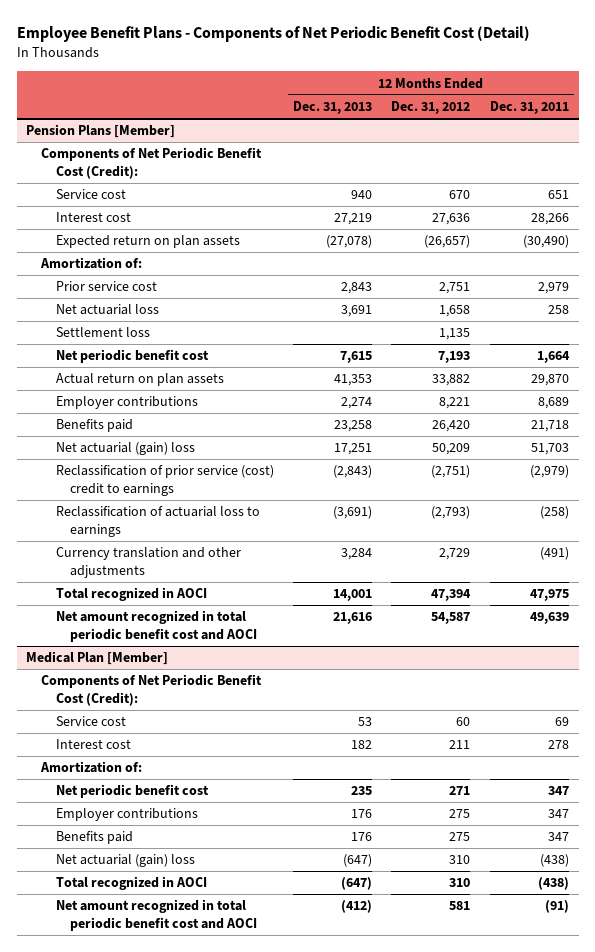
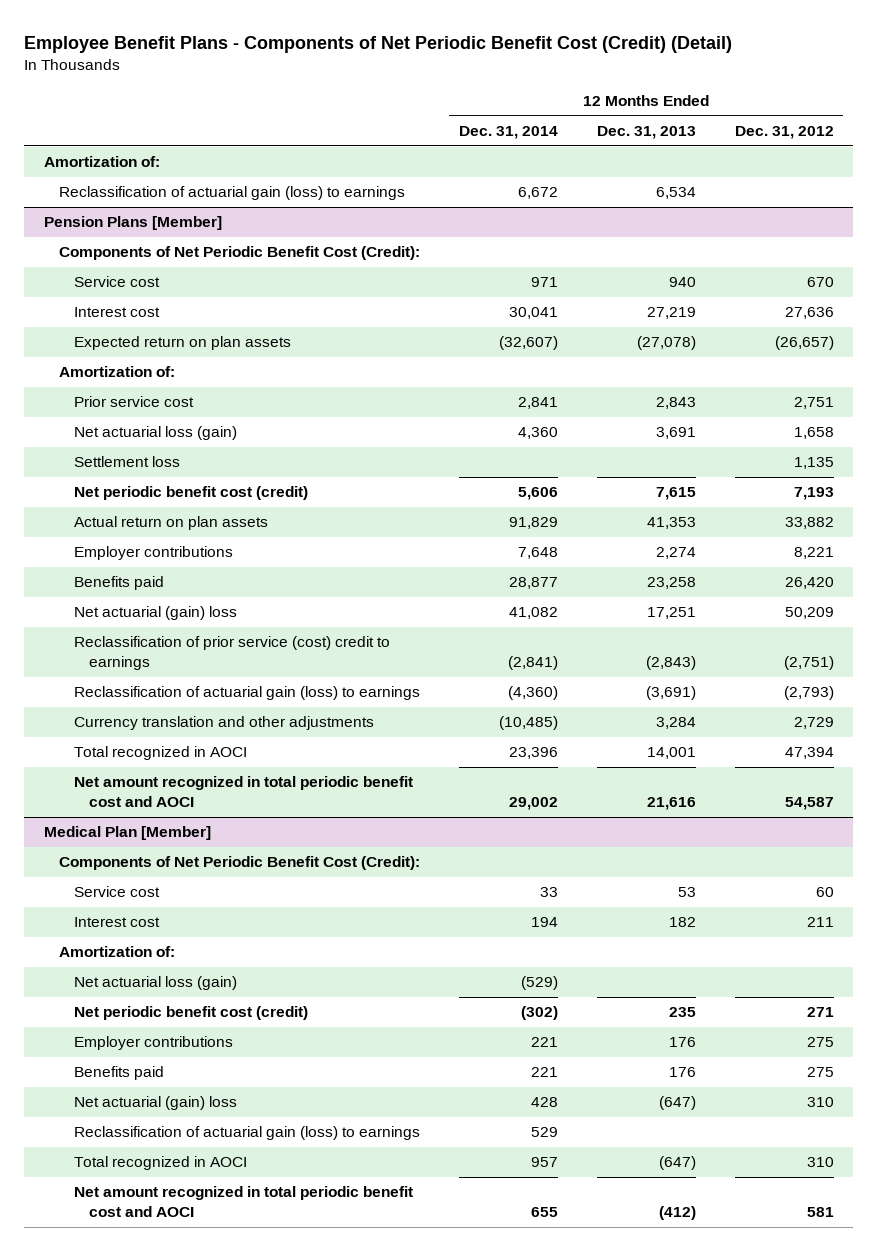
[16,26,530,43] Employee Benefit Plans - Components of Net Periodic Benefit Cost (Detail) -> [24,35,733,53] Employee Benefit Plans - Components of Net Periodic Benefit Cost (Credit) (Detail)
[489,101,569,115] Dec. 31, 2011 -> none
none -> [459,125,559,139] Dec. 31, 2014
none -> [43,156,160,168] Amortization of:
none -> [59,186,406,201] Reclassification of actuarial gain (loss) to earnings
[55,304,159,316] Net actuarial loss -> [74,426,238,441] Net actuarial loss (gain)
[55,349,209,364] Net periodic benefit cost -> [74,486,309,501] Net periodic benefit cost (credit)
[55,506,260,538] Reclassification of actuarial loss to earnings -> [74,686,421,701] Reclassification of actuarial gain (loss) to earnings
none -> [74,976,238,991] Net actuarial loss (gain)
[55,784,209,799] Net periodic benefit cost -> [74,1006,309,1021] Net periodic benefit cost (credit)
none -> [74,1126,421,1141] Reclassification of actuarial gain (loss) to earnings

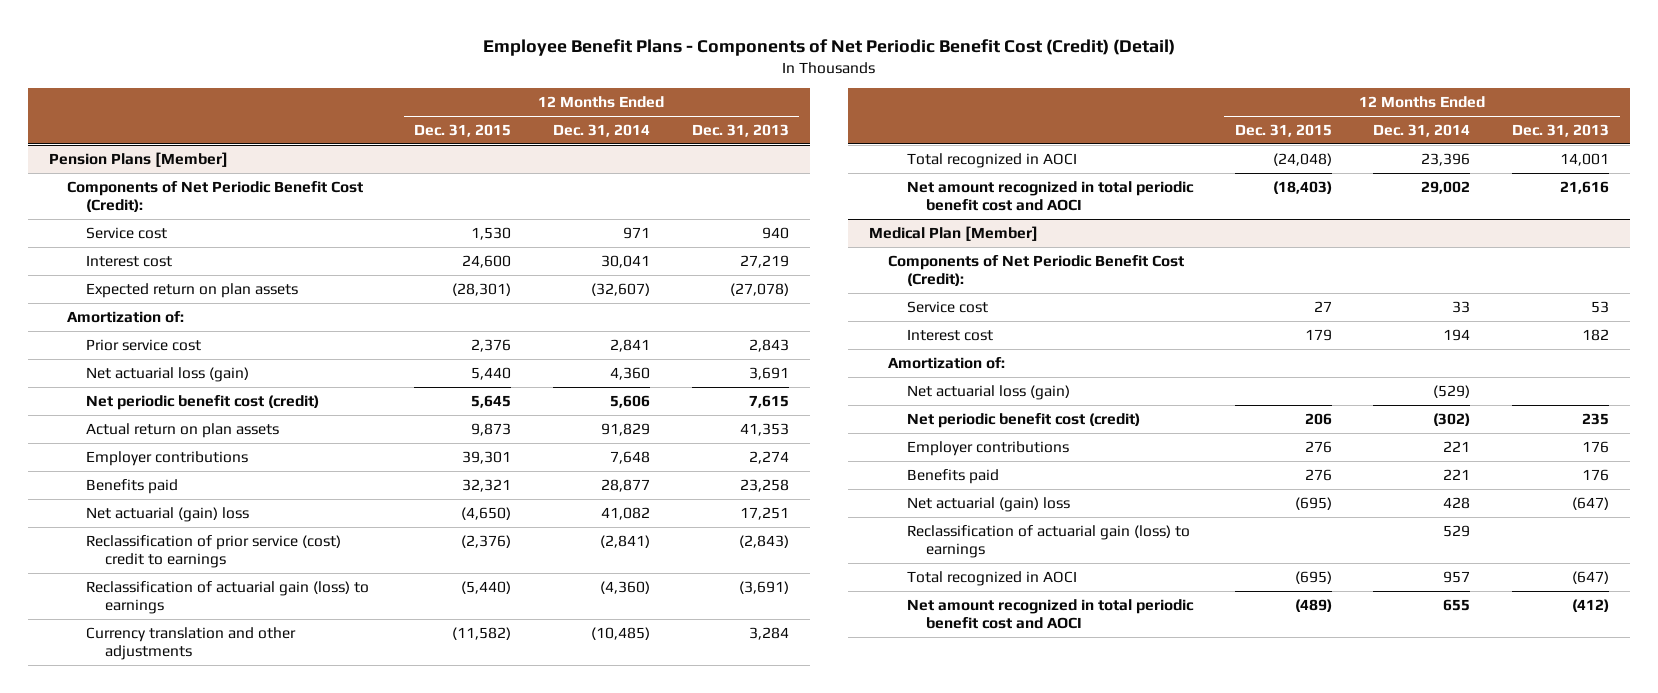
[734,125,834,139] Dec. 31, 2012 -> none
none -> [414,124,512,138] Dec. 31, 2015
[43,156,160,168] Amortization of: -> none
[59,186,406,201] Reclassification of actuarial gain (loss) to earnings -> none
[74,456,181,468] Settlement loss -> none

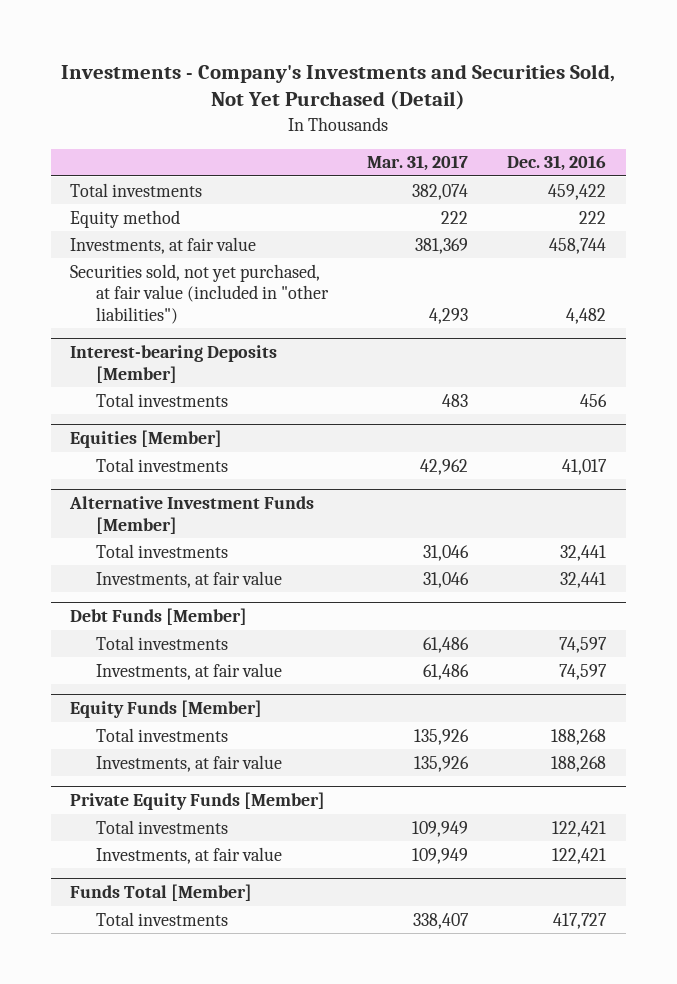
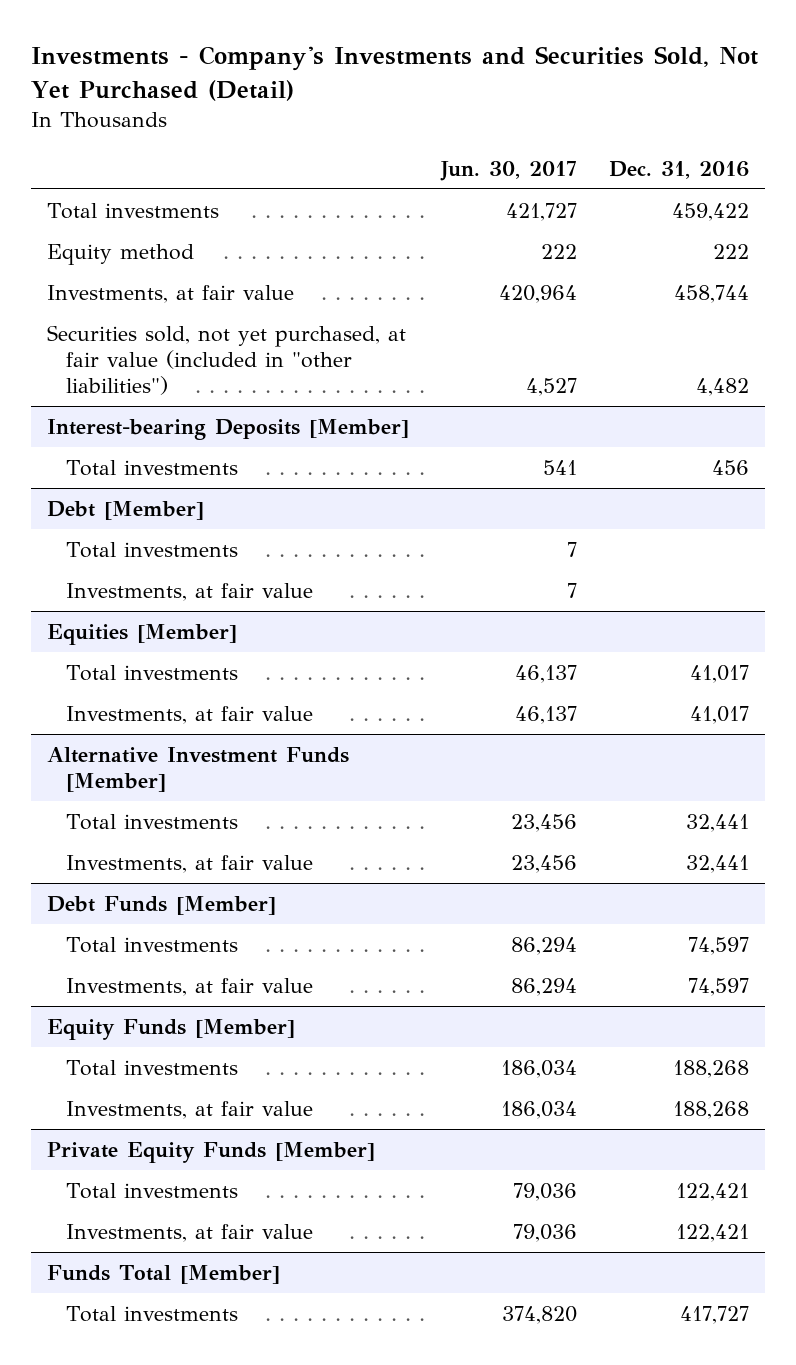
[367,155,469,172] Mar. 31, 2017 -> none
none -> [440,160,578,181] Jun. 30, 2017
none -> [47,500,205,520] Debt [Member]
none -> [65,541,238,558] Total investments
none -> [65,582,313,601] Investments, at fair value
none -> [65,705,313,724] Investments, at fair value

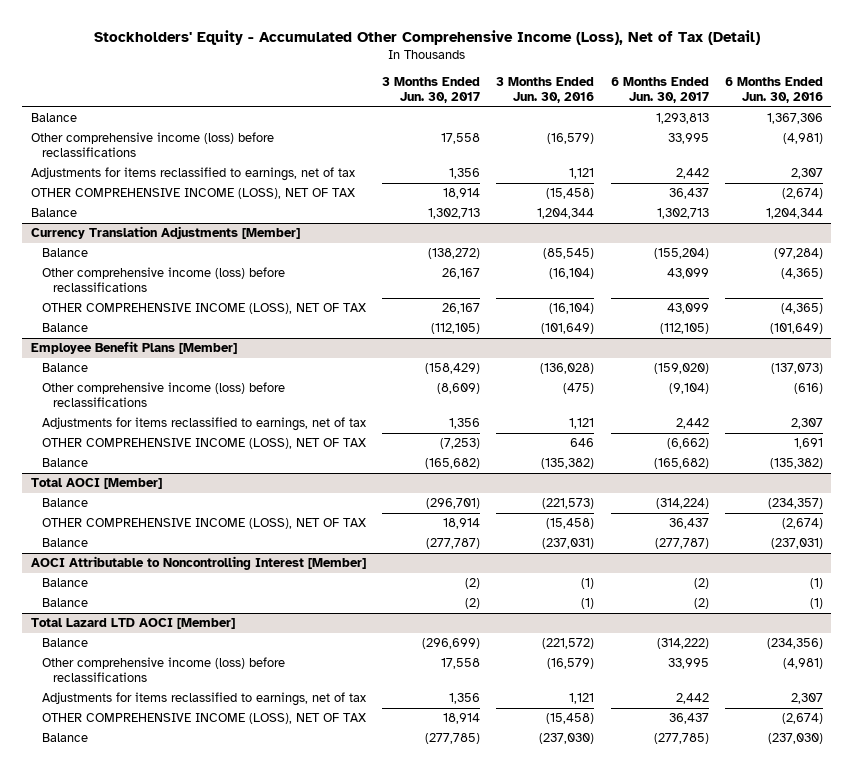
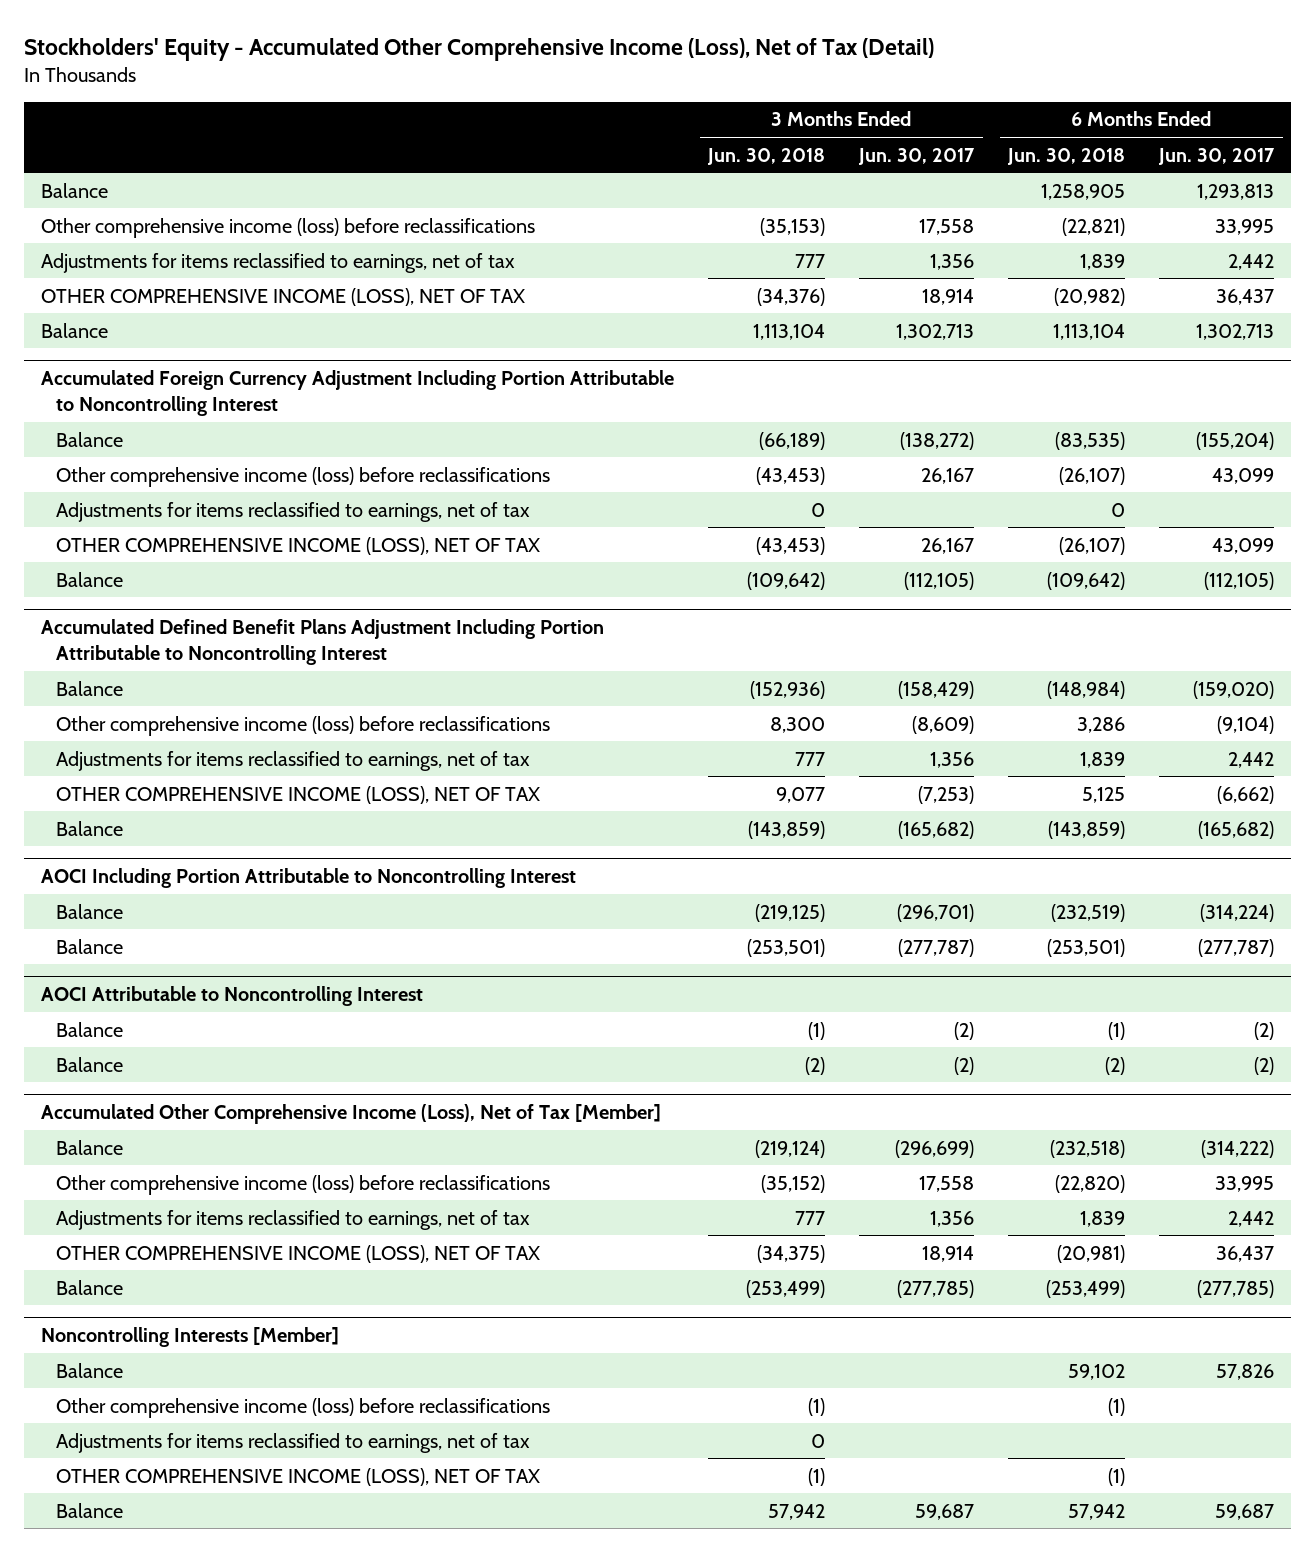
[496,76,595,103] 3 Months Ended Jun. 30, 2016 -> none
[725,76,824,103] 6 Months Ended Jun. 30, 2016 -> none
none -> [707,147,826,165] Jun. 30, 2018
none -> [1007,147,1126,165] Jun. 30, 2018
[30,226,300,240] Currency Translation Adjustments [Member] -> [41,370,675,416] Accumulated Foreign Currency Adjustment Including Portion Attributable to Noncontrolling Interest
none -> [56,501,531,522] Adjustments for items reclassified to earnings, net of tax
[30,341,237,355] Employee Benefit Plans [Member] -> [41,619,605,665] Accumulated Defined Benefit Plans Adjustment Including Portion Attributable to Noncontrolling Interest
[30,478,162,490] Total AOCI [Member] -> [41,868,577,889] AOCI Including Portion Attributable to Noncontrolling Interest
[41,518,366,530] OTHER COMPREHENSIVE INCOME (LOSS), NET OF TAX -> none
[30,556,366,571] AOCI Attributable to Noncontrolling Interest [Member] -> [41,986,424,1007] AOCI Attributable to Noncontrolling Interest
[30,618,235,630] Total Lazard LTD AOCI [Member] -> [41,1104,662,1125] Accumulated Other Comprehensive Income (Loss), Net of Tax [Member]
none -> [41,1327,340,1348] Noncontrolling Interests [Member]
none -> [56,1362,124,1378] Balance
none -> [56,1397,551,1418] Other comprehensive income (loss) before reclassifications
none -> [56,1432,531,1453] Adjustments for items reclassified to earnings, net of tax
none -> [56,1467,541,1486] OTHER COMPREHENSIVE INCOME (LOSS), NET OF TAX
none -> [56,1502,124,1518] Balance

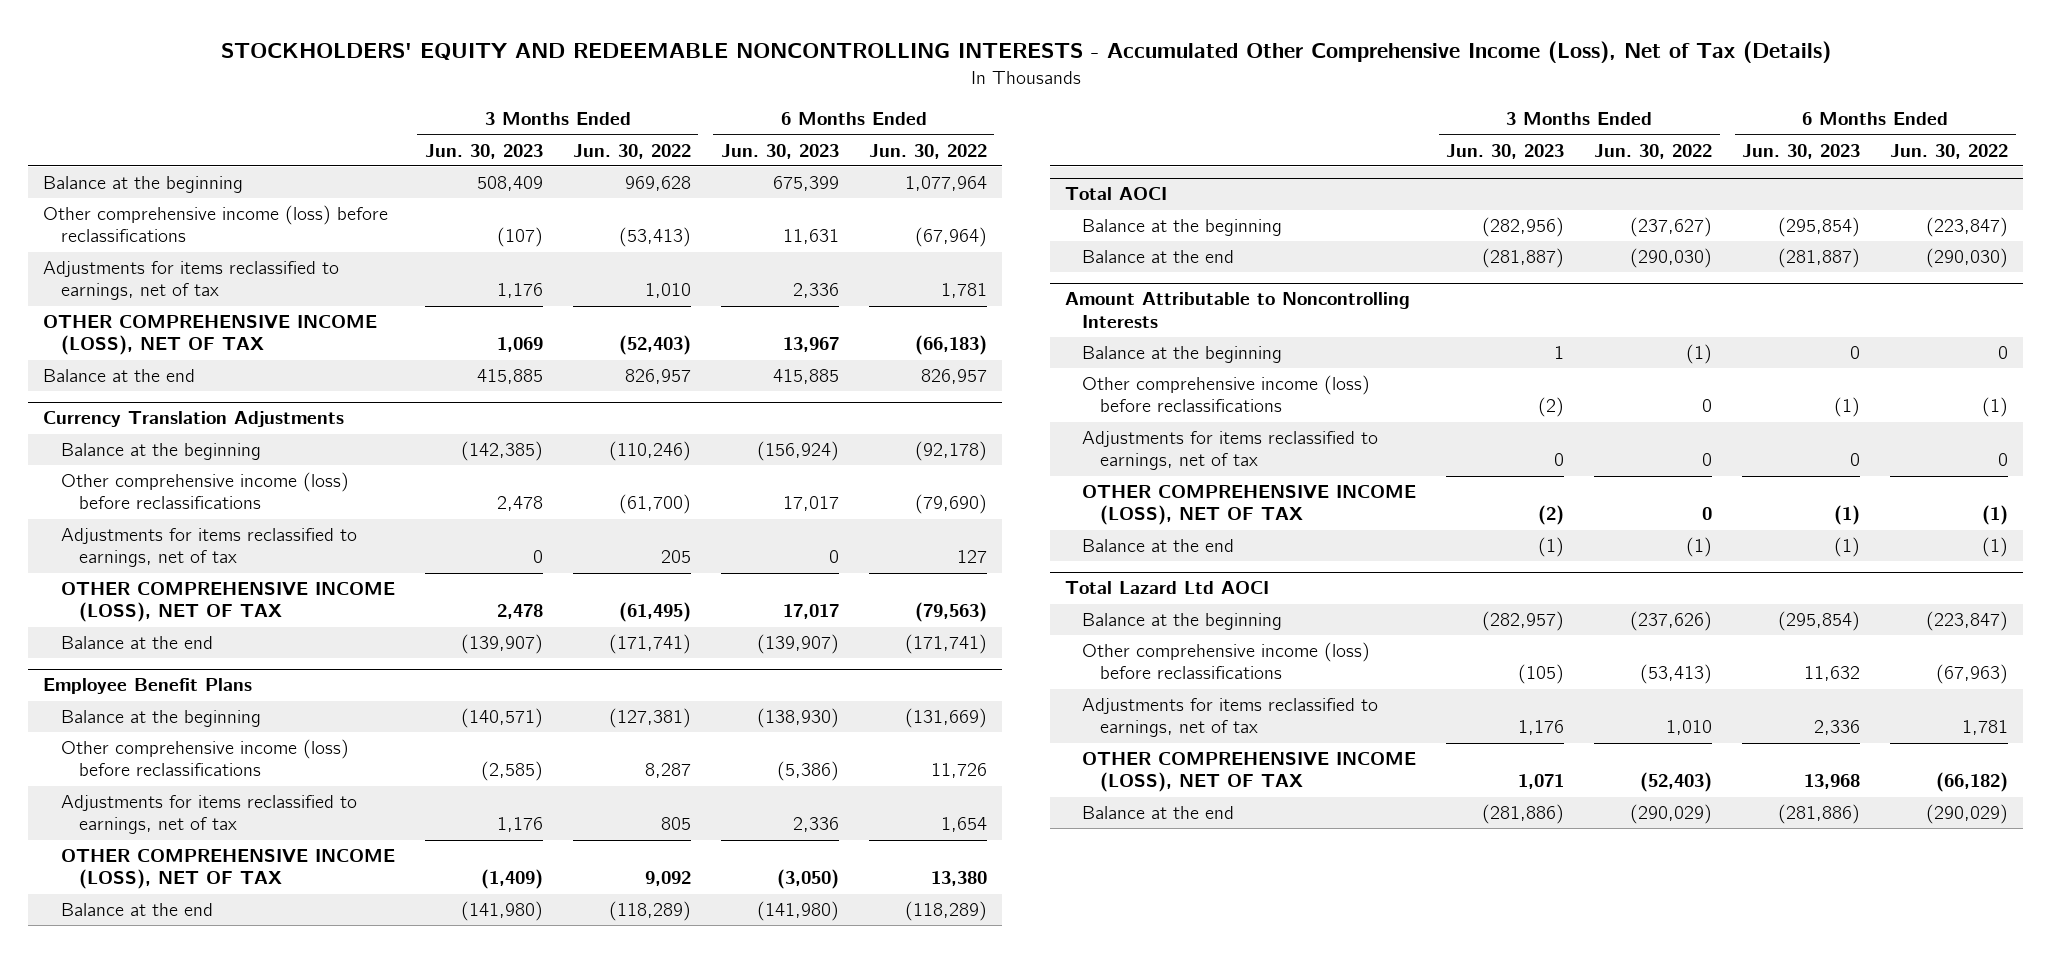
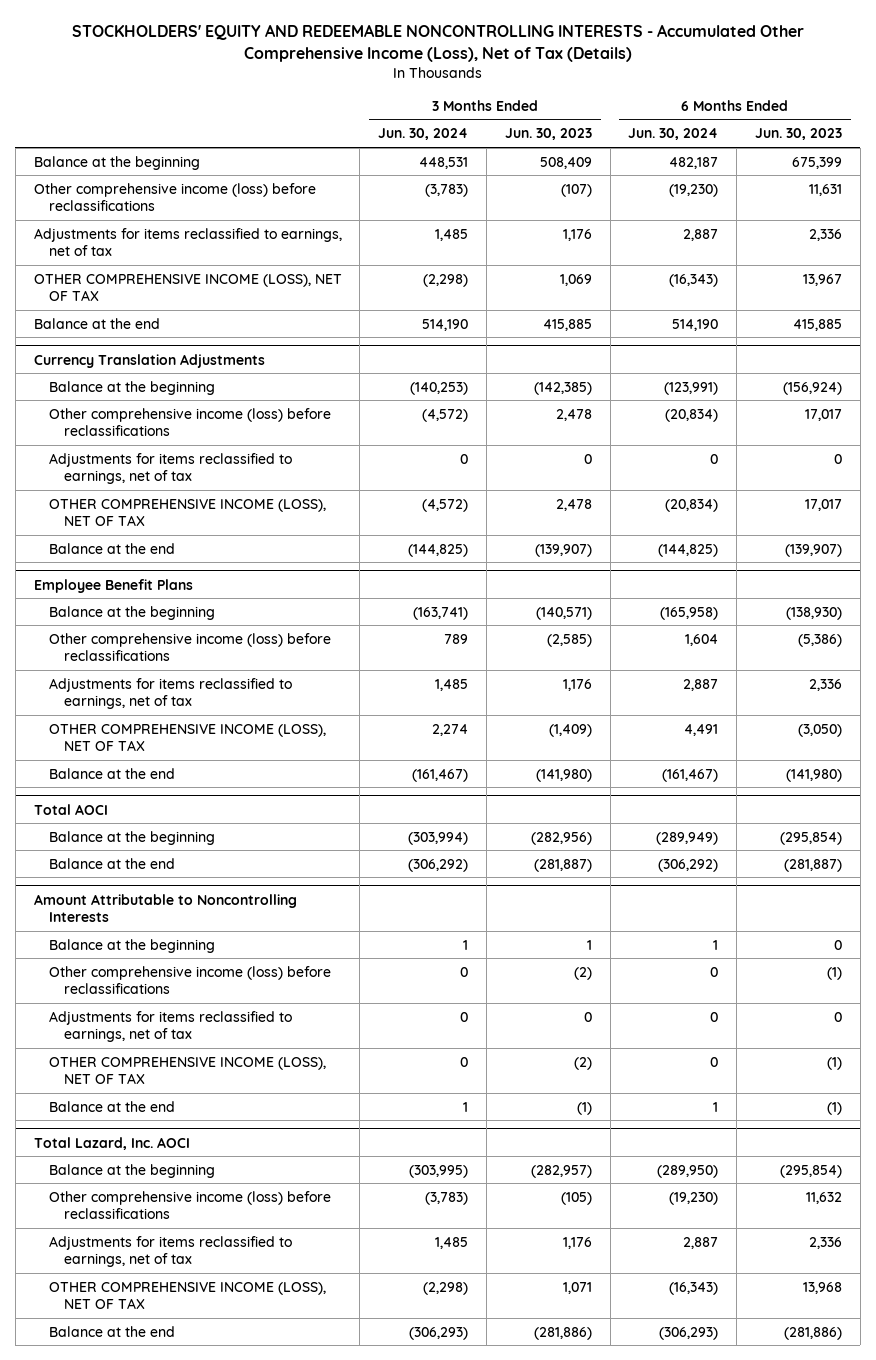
[572,143,691,159] Jun. 30, 2022 -> none
[868,143,987,159] Jun. 30, 2022 -> none
none -> [378,128,469,141] Jun. 30, 2024
none -> [628,128,719,141] Jun. 30, 2024
[1064,581,1269,595] Total Lazard Ltd AOCI -> [33,1136,190,1150] Total Lazard, Inc. AOCI

